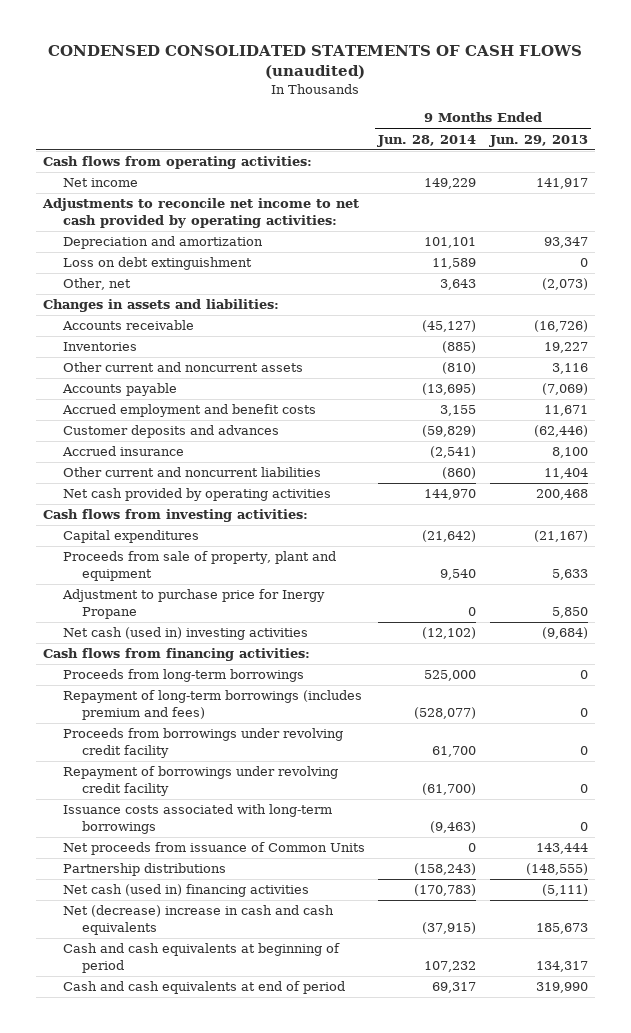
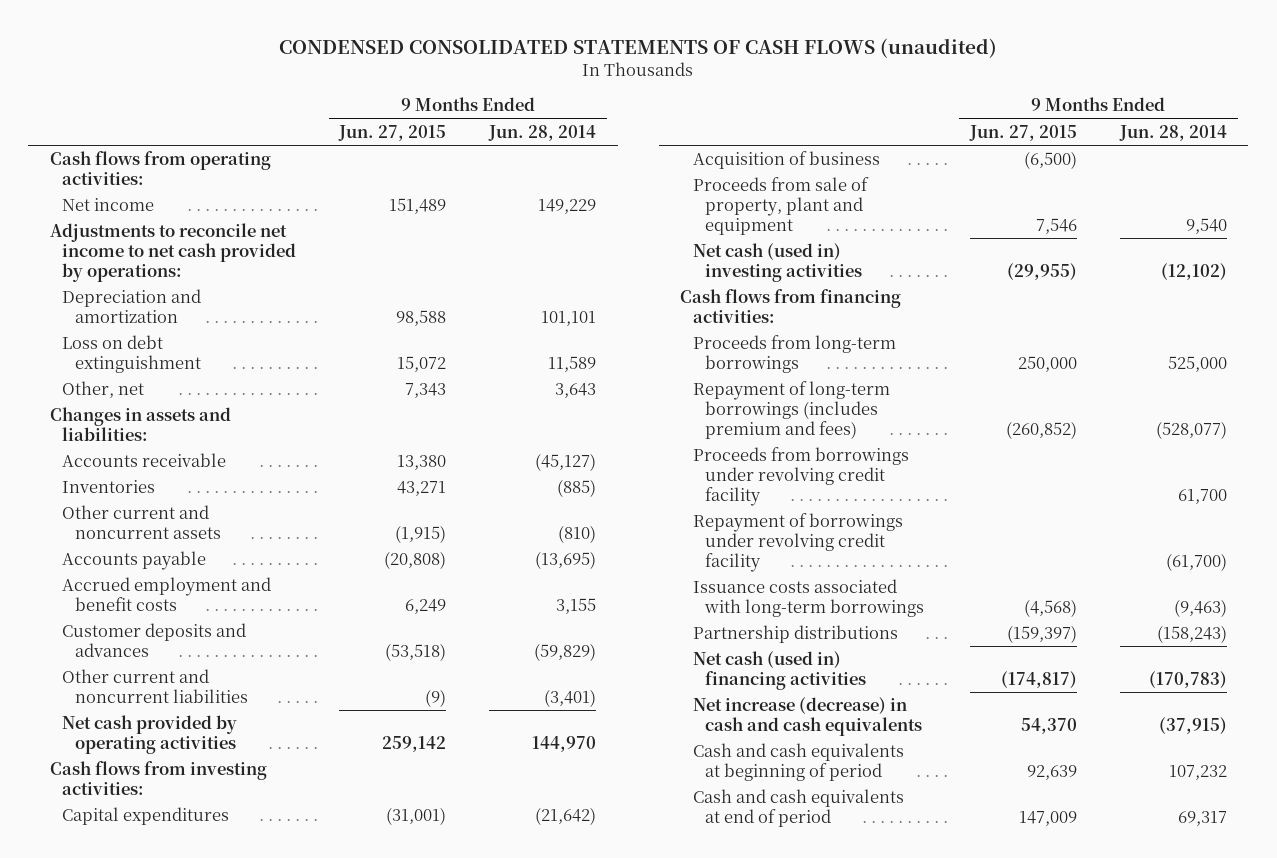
[488,134,588,147] Jun. 29, 2013 -> none
none -> [338,124,447,141] Jun. 27, 2015
[42,198,360,228] Adjustments to reconcile net income to net cash provided by operating activities: -> [49,223,297,283] Adjustments to reconcile net income to net cash provided by operations:
[61,446,184,457] Accrued insurance -> none
[442,467,477,480] (860) -> [544,689,597,708] (3,401)
none -> [692,151,880,170] Acquisition of business
[61,589,325,619] Adjustment to purchase price for Inergy Propane -> none
[62,842,365,856] Net proceeds from issuance of Common Units -> none
[62,905,334,935] Net (decrease) increase in cash and cash equivalents -> [692,697,923,737] Net increase (decrease) in cash and cash equivalents

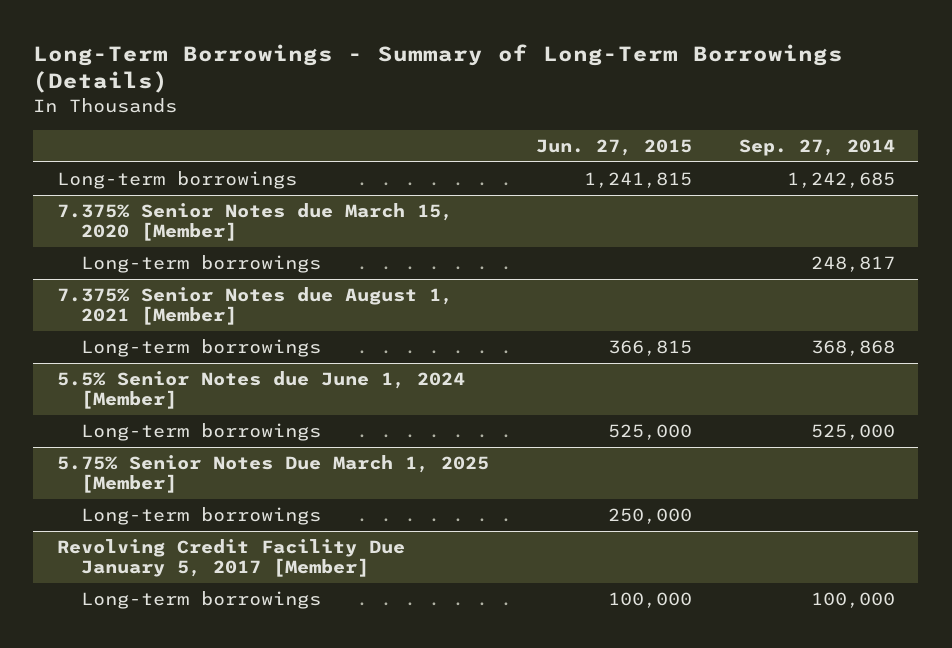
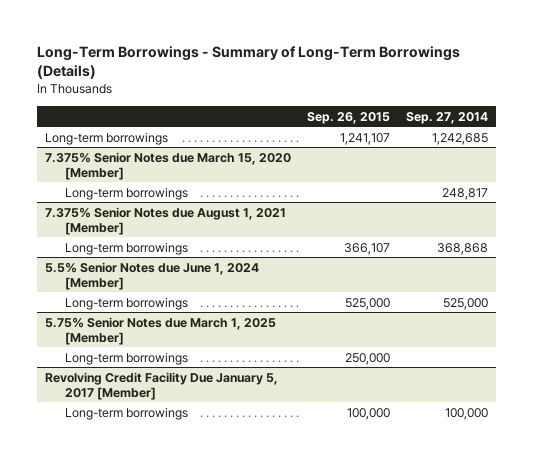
[535,138,692,156] Jun. 27, 2015 -> none
none -> [306,111,390,124] Sep. 26, 2015
[56,455,489,494] 5.75% Senior Notes Due March 1, 2025 [Member] -> [44,316,276,345] 5.75% Senior Notes due March 1, 2025 [Member]

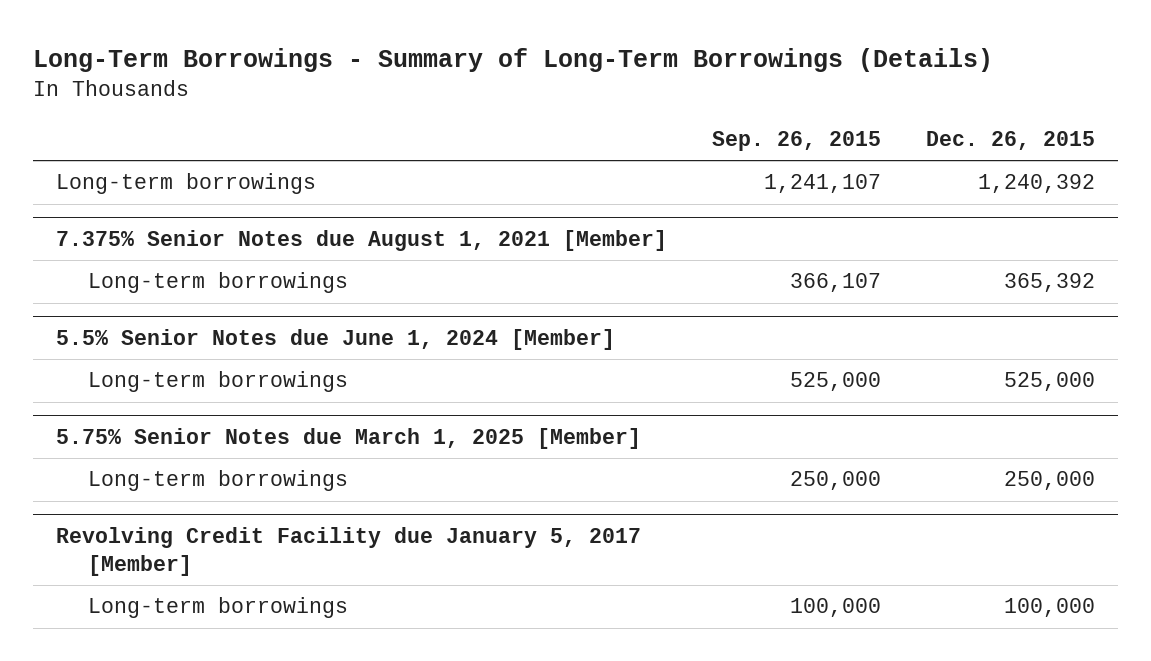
[405,111,488,124] Sep. 27, 2014 -> none
none -> [926,131,1096,151] Dec. 26, 2015
[44,151,291,180] 7.375% Senior Notes due March 15, 2020 [Member] -> none
[64,186,188,200] Long-term borrowings -> none
[44,371,278,400] Revolving Credit Facility Due January 5, 2017 [Member] -> [56,527,642,576] Revolving Credit Facility due January 5, 2017 [Member]

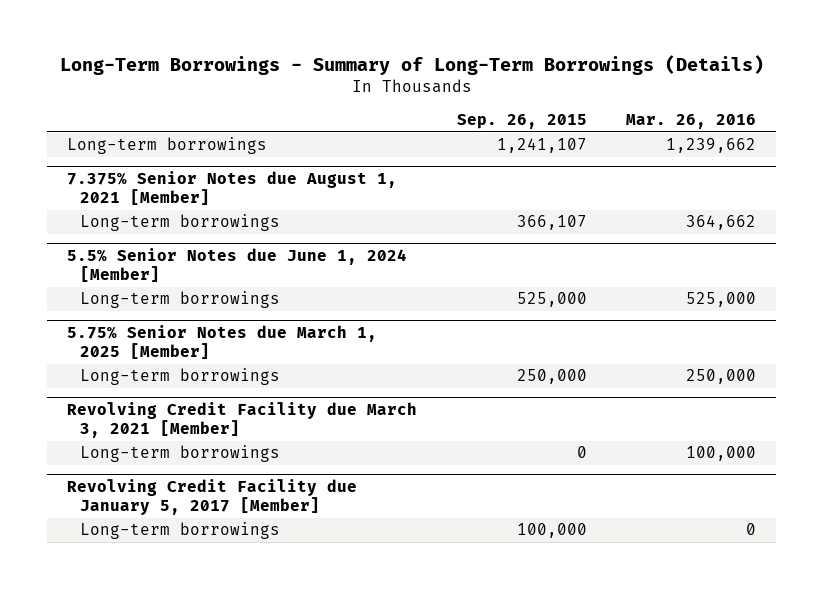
[926,131,1096,151] Dec. 26, 2015 -> none
none -> [626,114,757,130] Mar. 26, 2016
none -> [67,402,418,439] Revolving Credit Facility due March 3, 2021 [Member]
none -> [79,445,280,463] Long-term borrowings

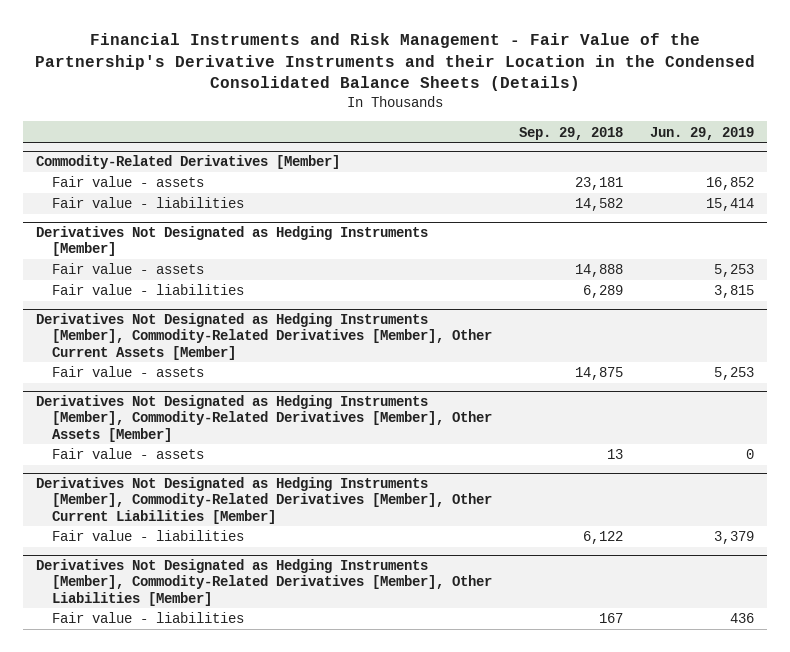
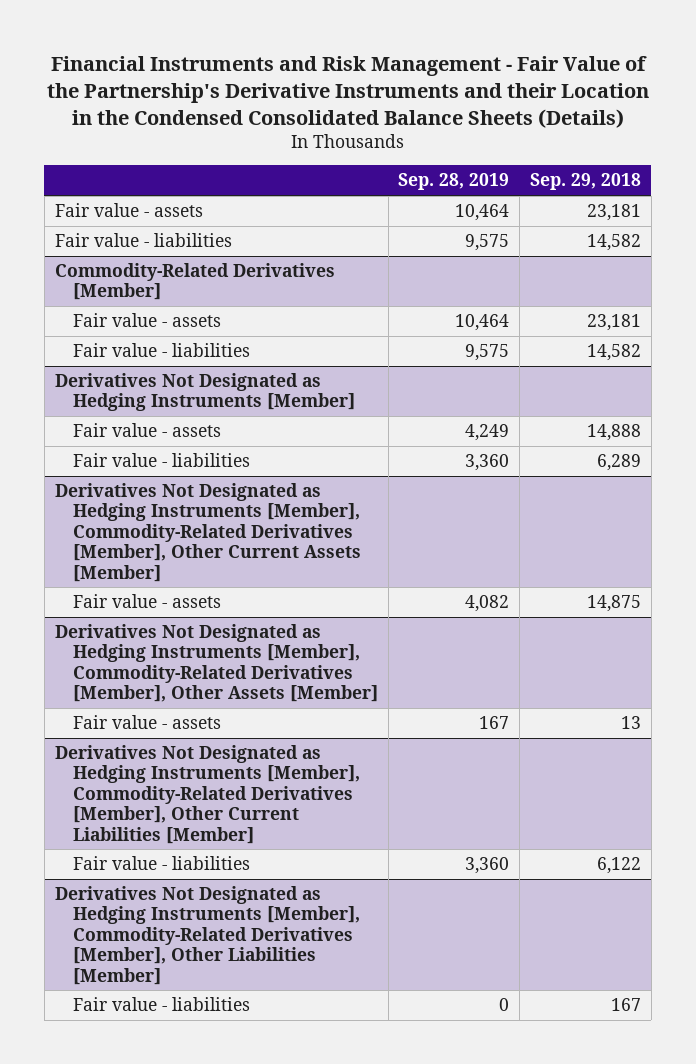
[649,126,754,140] Jun. 29, 2019 -> none
none -> [398,173,510,191] Sep. 28, 2019
none -> [54,203,203,218] Fair value - assets
none -> [54,233,232,248] Fair value - liabilities

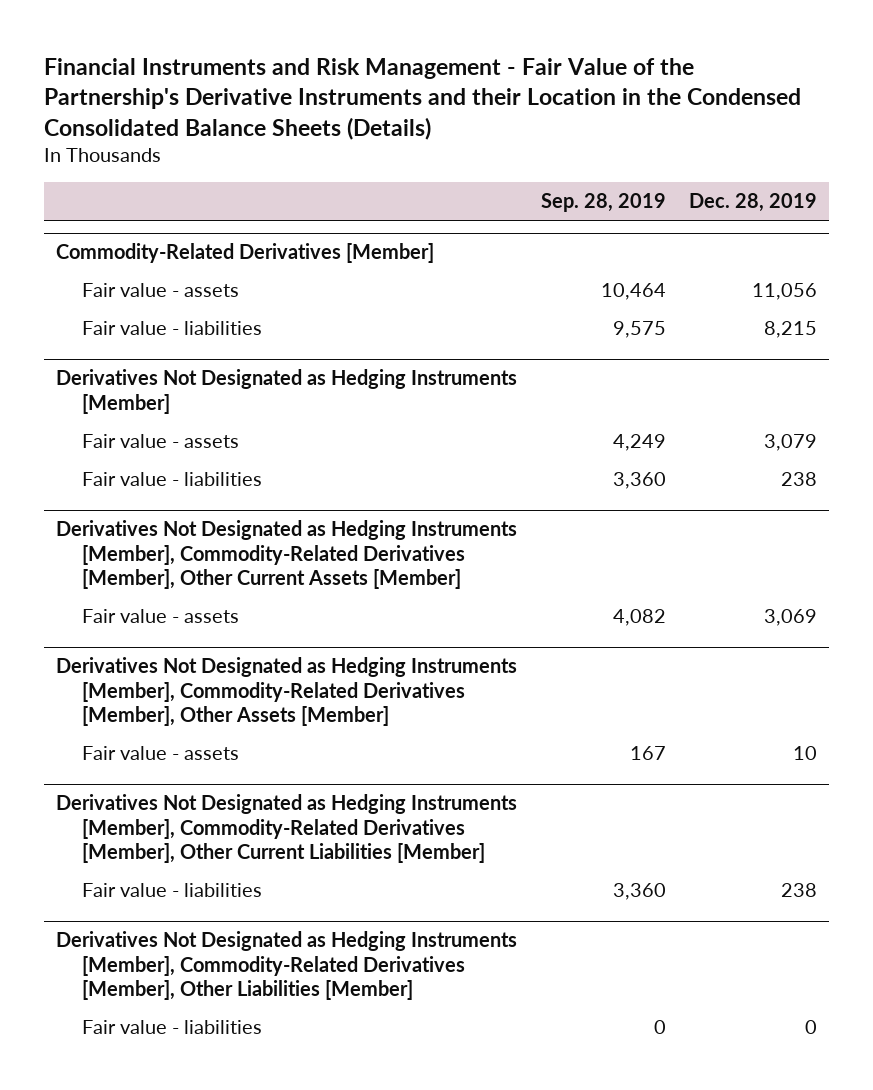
[529,173,641,191] Sep. 29, 2018 -> none
none -> [689,193,818,213] Dec. 28, 2019
[54,203,203,218] Fair value - assets -> none
[54,233,232,248] Fair value - liabilities -> none

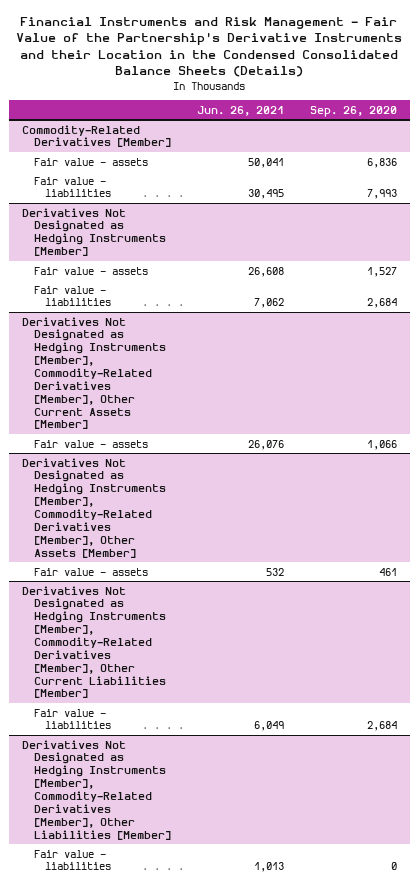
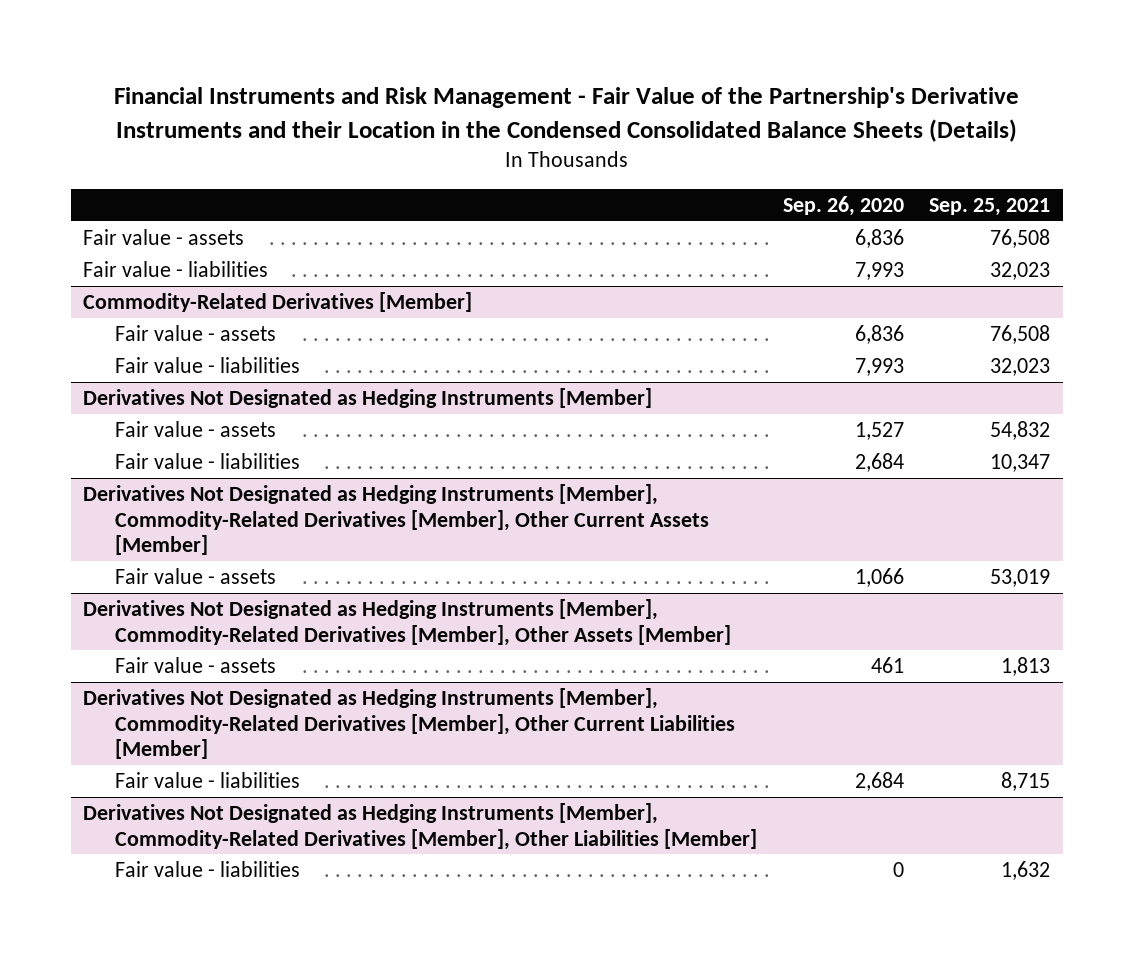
[196,105,284,116] Jun. 26, 2021 -> none
none -> [928,198,1050,217] Sep. 25, 2021
none -> [83,228,245,245] Fair value - assets
none -> [83,260,269,277] Fair value - liabilities

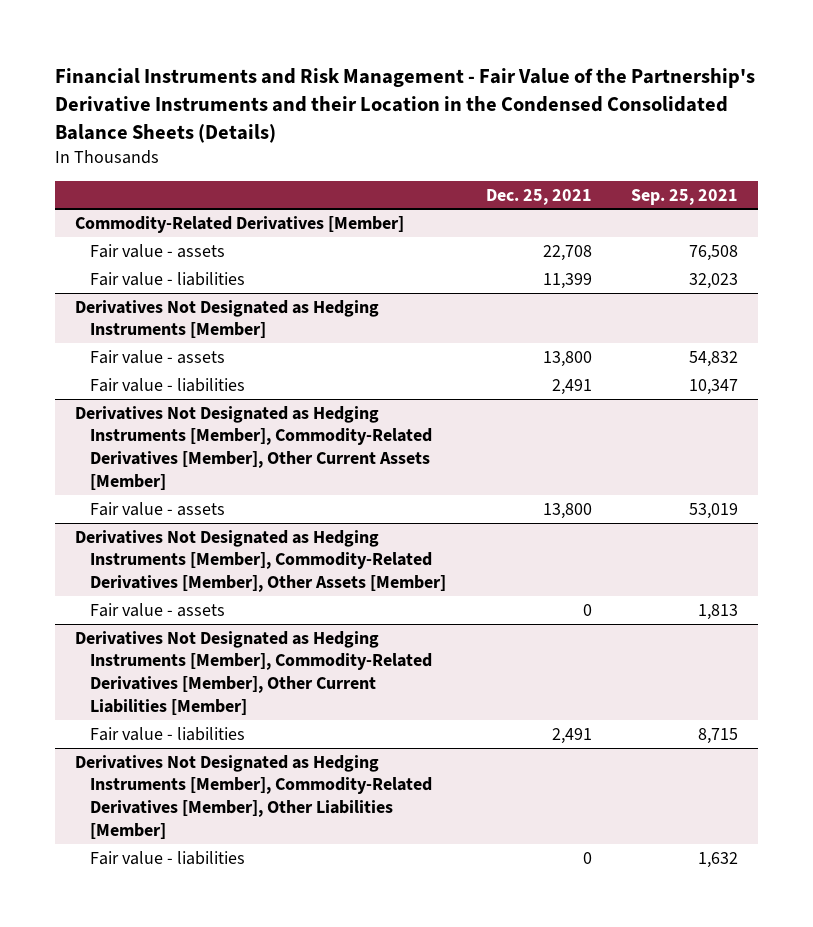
[782,196,904,217] Sep. 26, 2020 -> none
none -> [485,188,592,205] Dec. 25, 2021
[83,228,245,245] Fair value - assets -> none
[83,260,269,277] Fair value - liabilities -> none

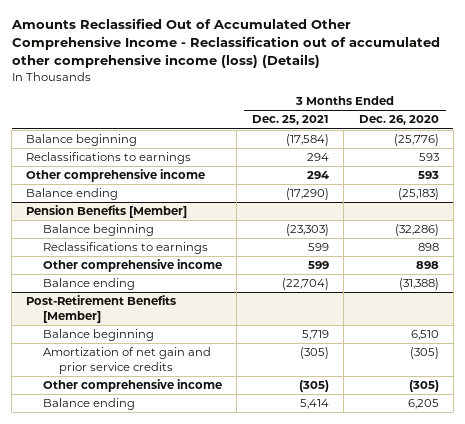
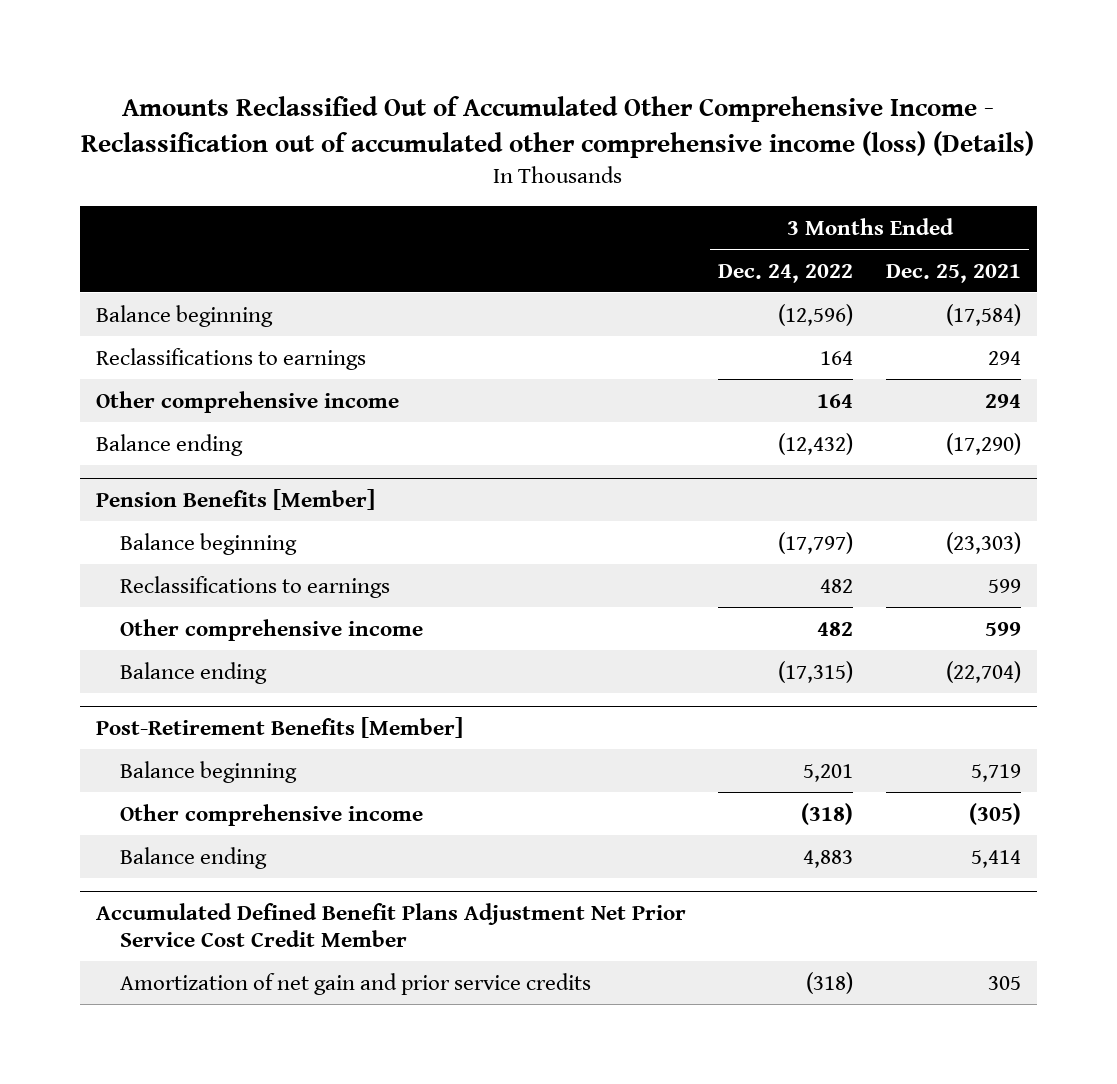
[358,115,439,126] Dec. 26, 2020 -> none
none -> [718,263,854,283] Dec. 24, 2022
[42,347,211,374] Amortization of net gain and prior service credits -> none
none -> [95,903,686,948] Accumulated Defined Benefit Plans Adjustment Net Prior Service Cost Credit Member
none -> [119,972,591,995] Amortization of net gain and prior service credits

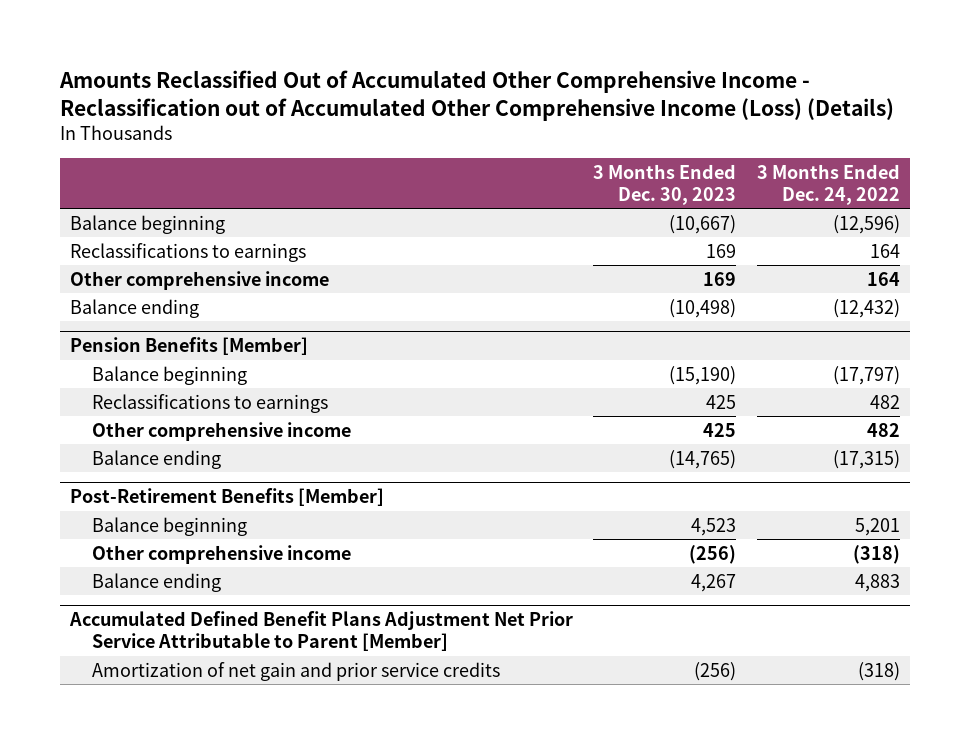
[81,95,1035,158] Amounts Reclassified Out of Accumulated Other Comprehensive Income - Reclassification out of accumulated other comprehensive income (loss) (Details) -> [58,69,894,121] Amounts Reclassified Out of Accumulated Other Comprehensive Income - Reclassification out of Accumulated Other Comprehensive Income (Loss) (Details)
[885,263,1021,283] Dec. 25, 2021 -> none
none -> [593,163,737,205] 3 Months Ended Dec. 30, 2023
[95,903,686,948] Accumulated Defined Benefit Plans Adjustment Net Prior Service Cost Credit Member -> [68,611,573,652] Accumulated Defined Benefit Plans Adjustment Net Prior Service Attributable to Parent [Member]

